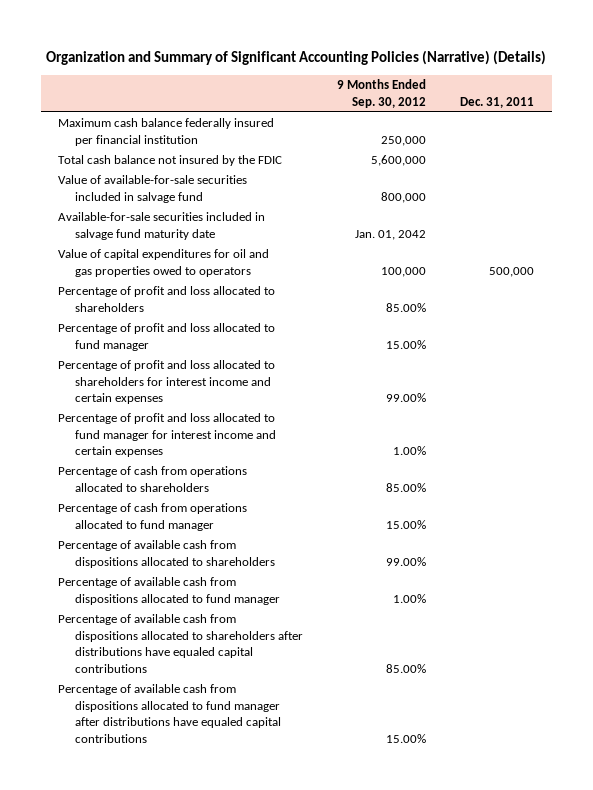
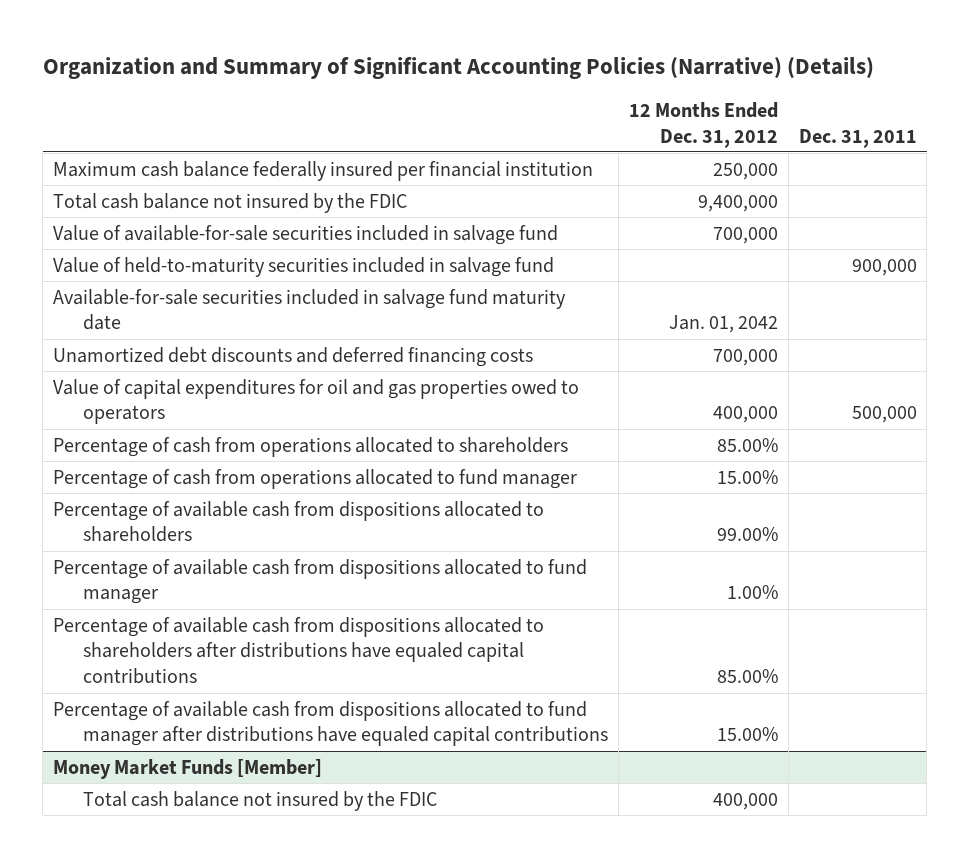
[337,79,427,108] 9 Months Ended Sep. 30, 2012 -> none
none -> [628,101,778,148] 12 Months Ended Dec. 31, 2012
none -> [53,256,555,277] Value of held-to-maturity securities included in salvage fund
none -> [53,346,534,367] Unamortized debt discounts and deferred financing costs
[58,286,276,312] Percentage of profit and loss allocated to shareholders -> none
[58,323,276,351] Percentage of profit and loss allocated to fund manager -> none
[58,360,276,405] Percentage of profit and loss allocated to shareholders for interest income and certain expenses -> none
[58,413,276,458] Percentage of profit and loss allocated to fund manager for interest income and certain expenses -> none
none -> [53,758,323,779] Money Market Funds [Member]
none -> [83,790,438,811] Total cash balance not insured by the FDIC

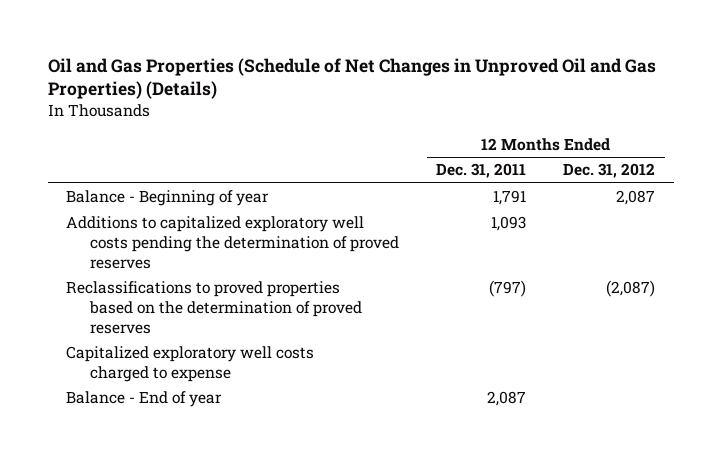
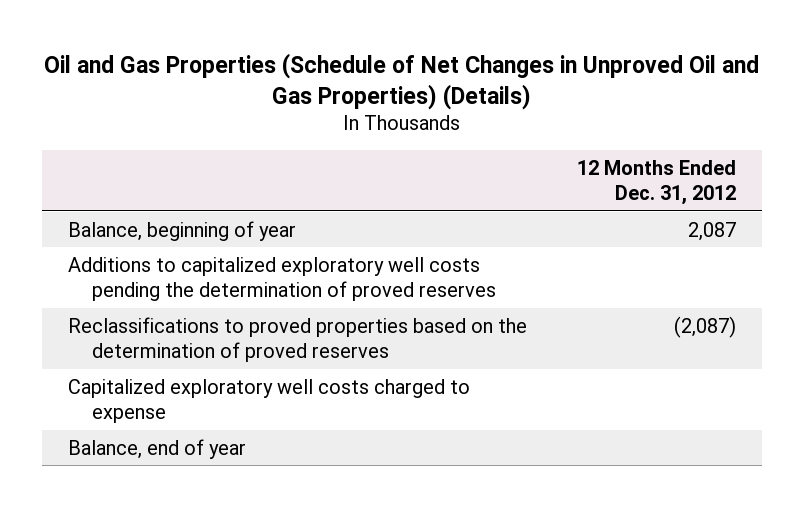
[436,163,527,179] Dec. 31, 2011 -> none
[66,190,270,207] Balance - Beginning of year -> [67,220,296,241] Balance, beginning of year
[66,391,223,408] Balance - End of year -> [67,438,246,459] Balance, end of year

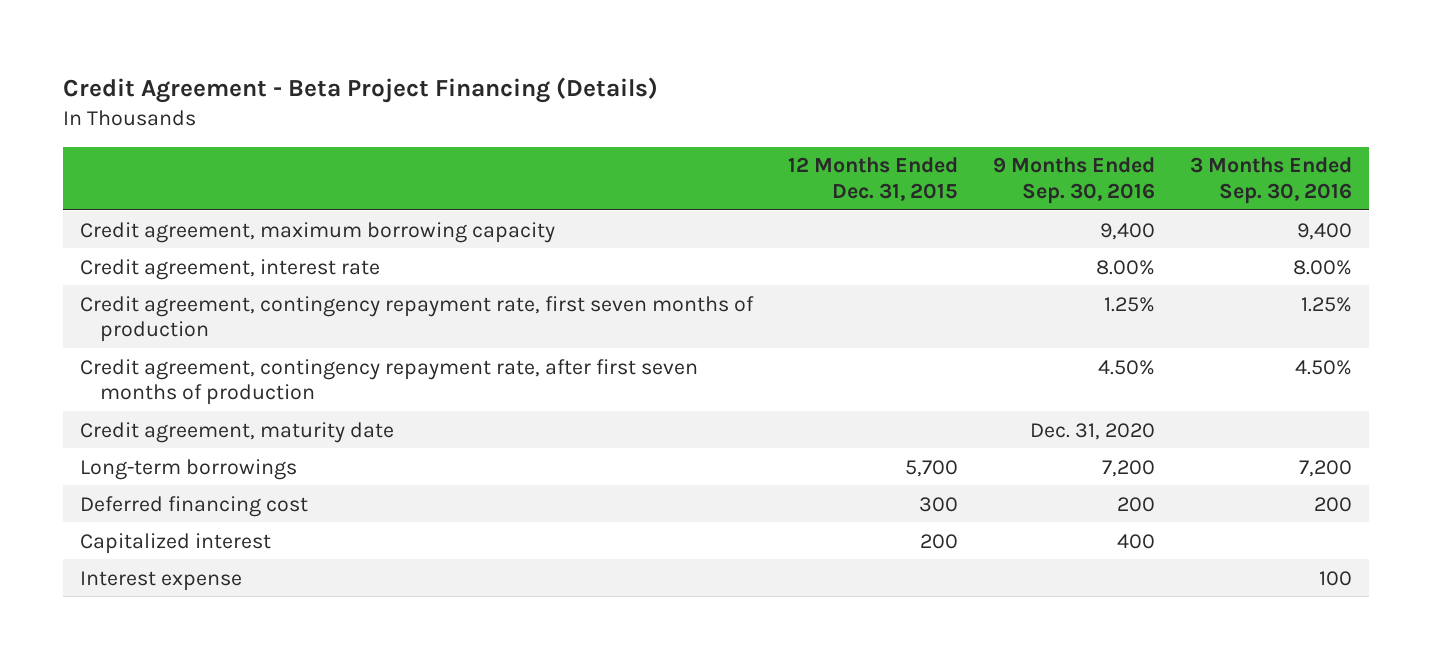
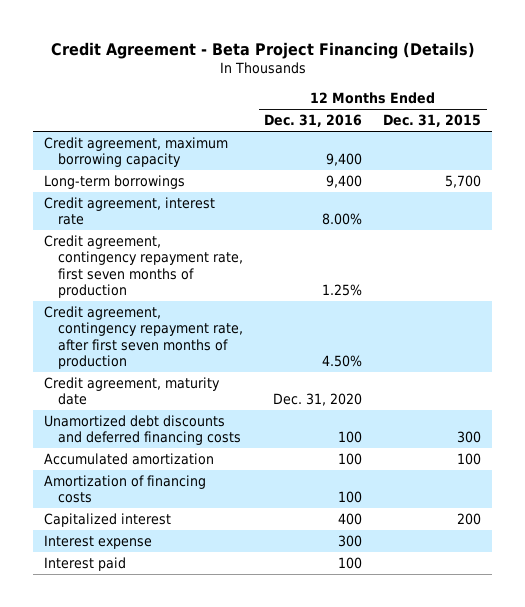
[993,157,1156,204] 9 Months Ended Sep. 30, 2016 -> none
[1189,157,1352,204] 3 Months Ended Sep. 30, 2016 -> none
none -> [264,114,363,128] Dec. 31, 2016
[80,458,298,480] Long-term borrowings -> [43,175,185,190] Long-term borrowings
[80,495,309,517] Deferred financing cost -> none
none -> [43,415,242,446] Unamortized debt discounts and deferred financing costs
none -> [43,453,214,466] Accumulated amortization
none -> [43,475,206,504] Amortization of financing costs
none -> [43,557,126,572] Interest paid

